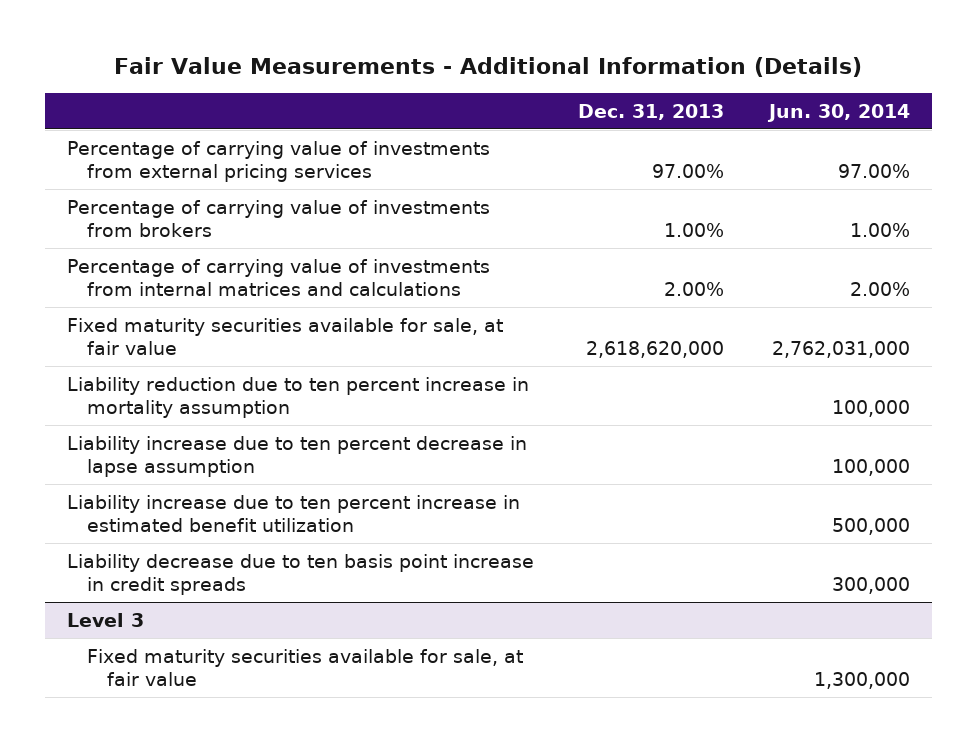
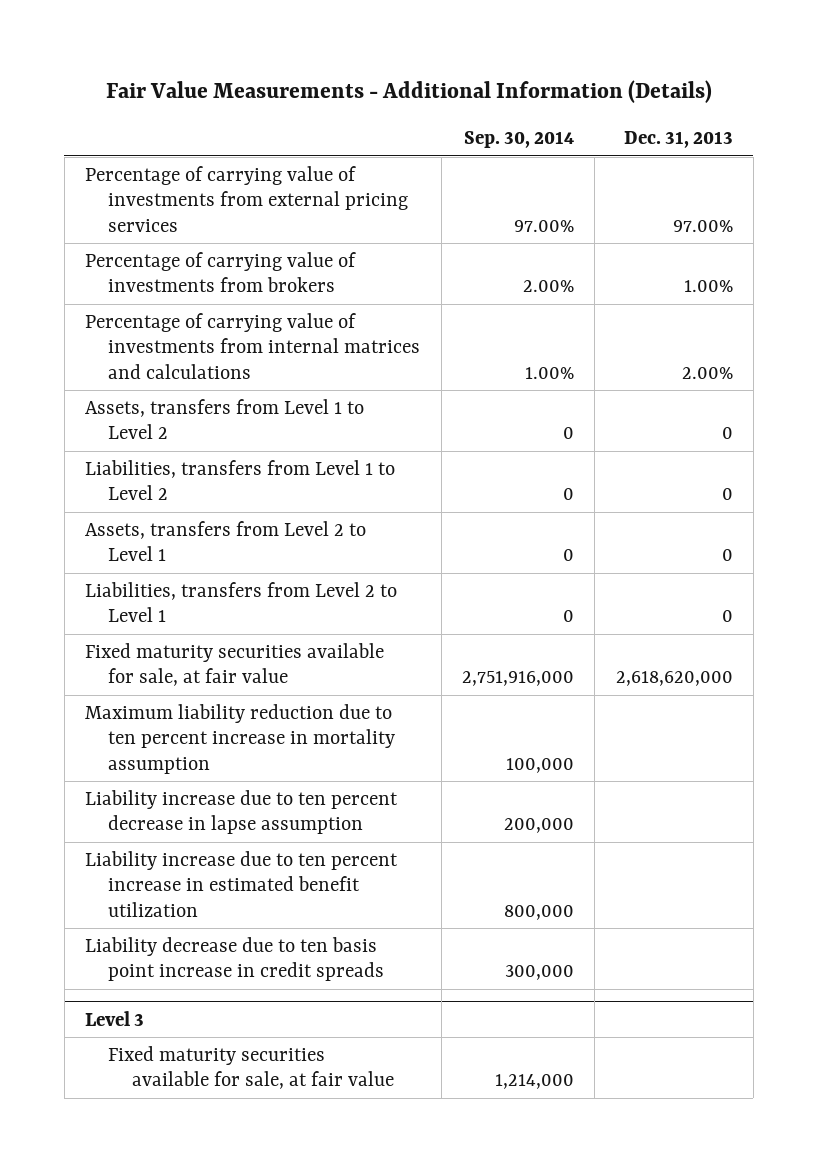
[766,103,910,122] Jun. 30, 2014 -> none
none -> [463,131,574,149] Sep. 30, 2014
none -> [85,398,365,440] Assets, transfers from Level 1 to Level 2
none -> [85,459,396,501] Liabilities, transfers from Level 1 to Level 2
none -> [85,520,367,562] Assets, transfers from Level 2 to Level 1
none -> [85,581,398,623] Liabilities, transfers from Level 2 to Level 1
[66,376,529,419] Liability reduction due to ten percent increase in mortality assumption -> [85,703,396,774] Maximum liability reduction due to ten percent increase in mortality assumption

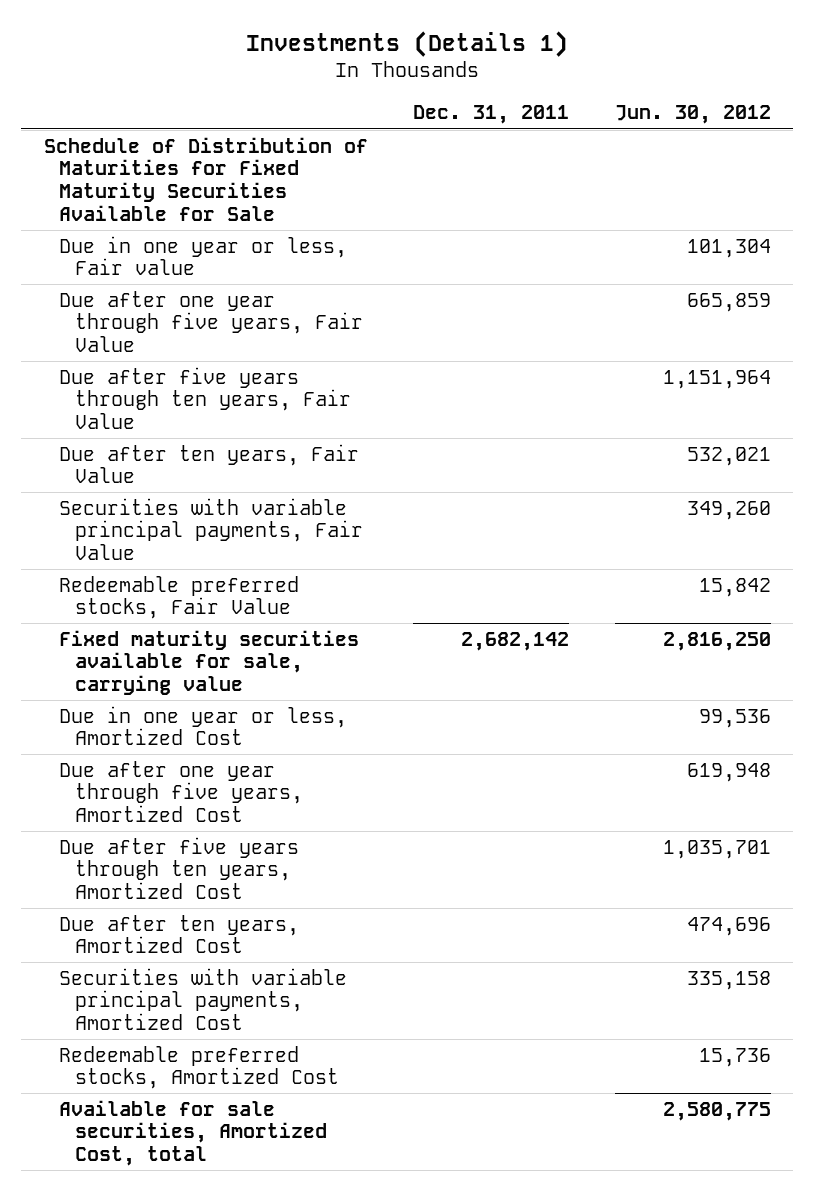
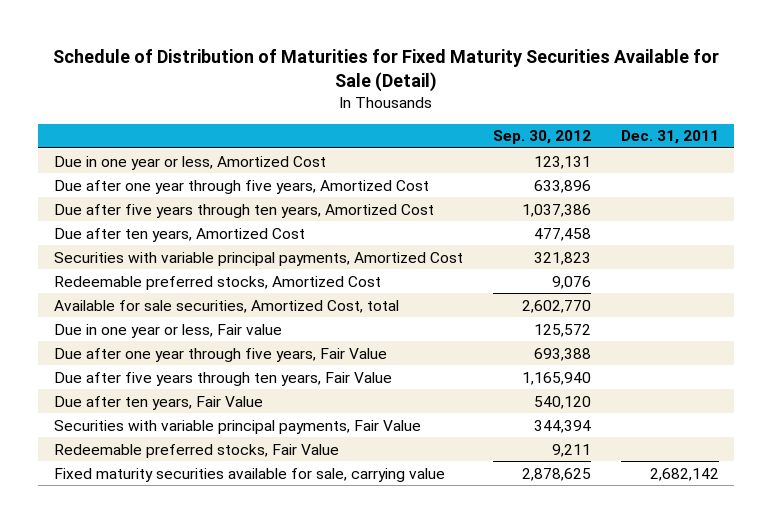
[246,31,569,58] Investments (Details 1) -> [53,48,720,92] Schedule of Distribution of Maturities for Fixed Maturity Securities Available for Sale (Detail)
[614,105,771,125] Jun. 30, 2012 -> none
none -> [492,130,591,145] Sep. 30, 2012
[43,136,368,221] Schedule of Distribution of Maturities for Fixed Maturity Securities Available for Sale -> none
[59,235,348,276] Due in one year or less, Fair value -> [53,323,282,338] Due in one year or less, Fair value
[59,290,364,352] Due after one year through five years, Fair Value -> [53,347,387,362] Due after one year through five years, Fair Value
[59,366,352,429] Due after five years through ten years, Fair Value -> [53,371,392,386] Due after five years through ten years, Fair Value
[59,443,360,484] Due after ten years, Fair Value -> [53,395,263,410] Due after ten years, Fair Value
[59,497,364,560] Securities with variable principal payments, Fair Value -> [53,419,421,434] Securities with variable principal payments, Fair Value
[59,575,300,620] Redeemable preferred stocks, Fair Value -> [53,443,339,458] Redeemable preferred stocks, Fair Value
[59,629,360,695] Fixed maturity securities available for sale, carrying value -> [53,467,445,482] Fixed maturity securities available for sale, carrying value

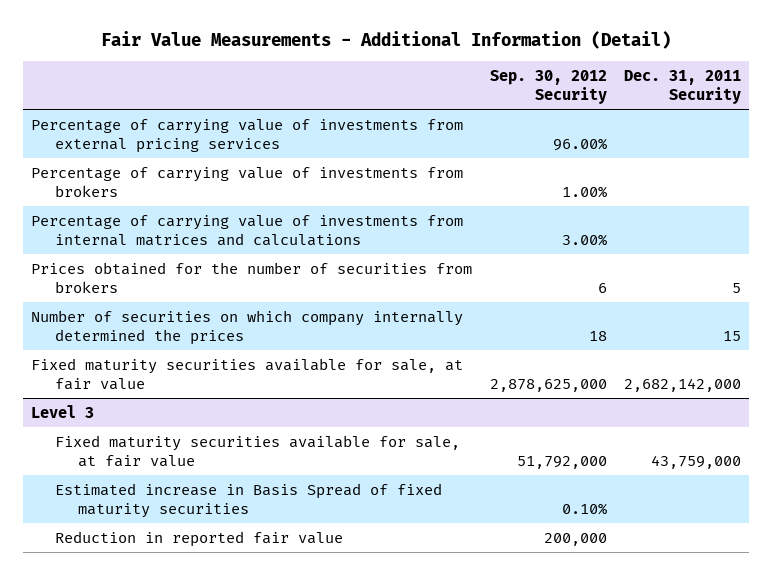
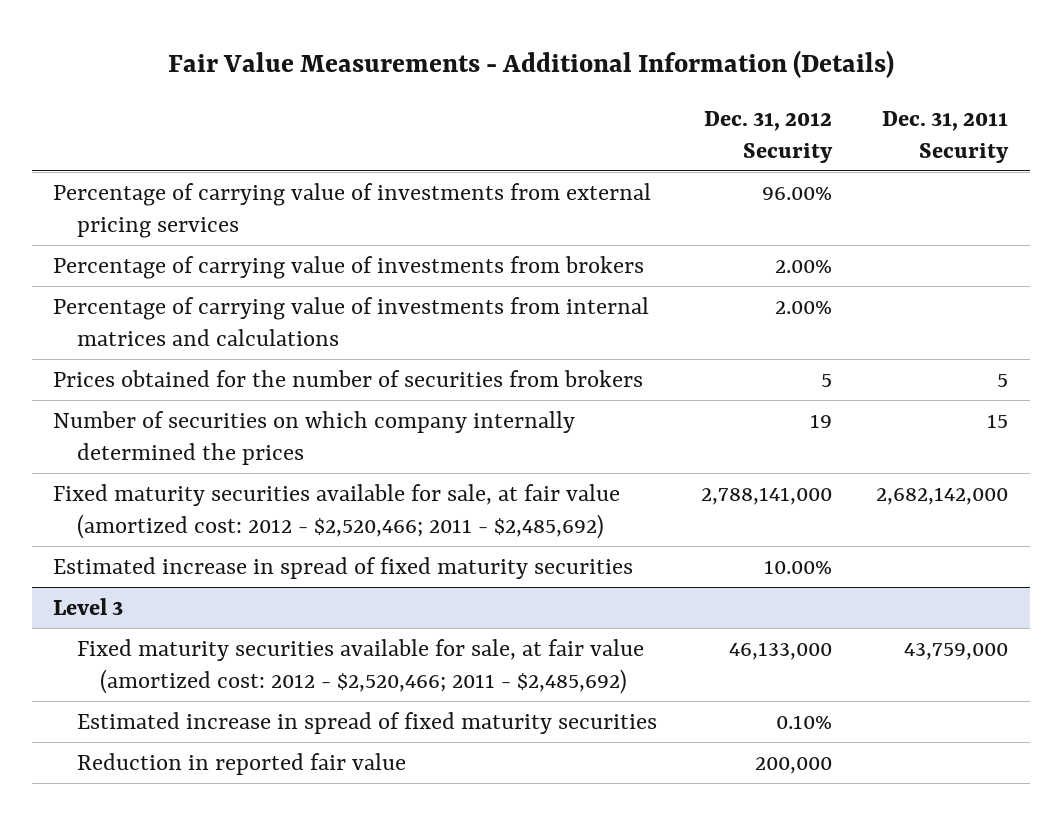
[101,31,672,50] Fair Value Measurements - Additional Information (Detail) -> [167,50,894,79] Fair Value Measurements - Additional Information (Details)
[489,69,607,105] Sep. 30, 2012 Security -> none
none -> [703,110,833,164] Dec. 31, 2012 Security
[31,357,464,390] Fixed maturity securities available for sale, at fair value -> [53,483,621,539] Fixed maturity securities available for sale, at fair value (amortized cost: 2012 - $2,520,466; 2011 - $2,485,692)
none -> [53,556,634,579] Estimated increase in spread of fixed maturity securities
[54,434,460,467] Fixed maturity securities available for sale, at fair value -> [76,638,644,694] Fixed maturity securities available for sale, at fair value (amortized cost: 2012 - $2,520,466; 2011 - $2,485,692)
[54,482,442,518] Estimated increase in Basis Spread of fixed maturity securities -> [76,711,657,734] Estimated increase in spread of fixed maturity securities

